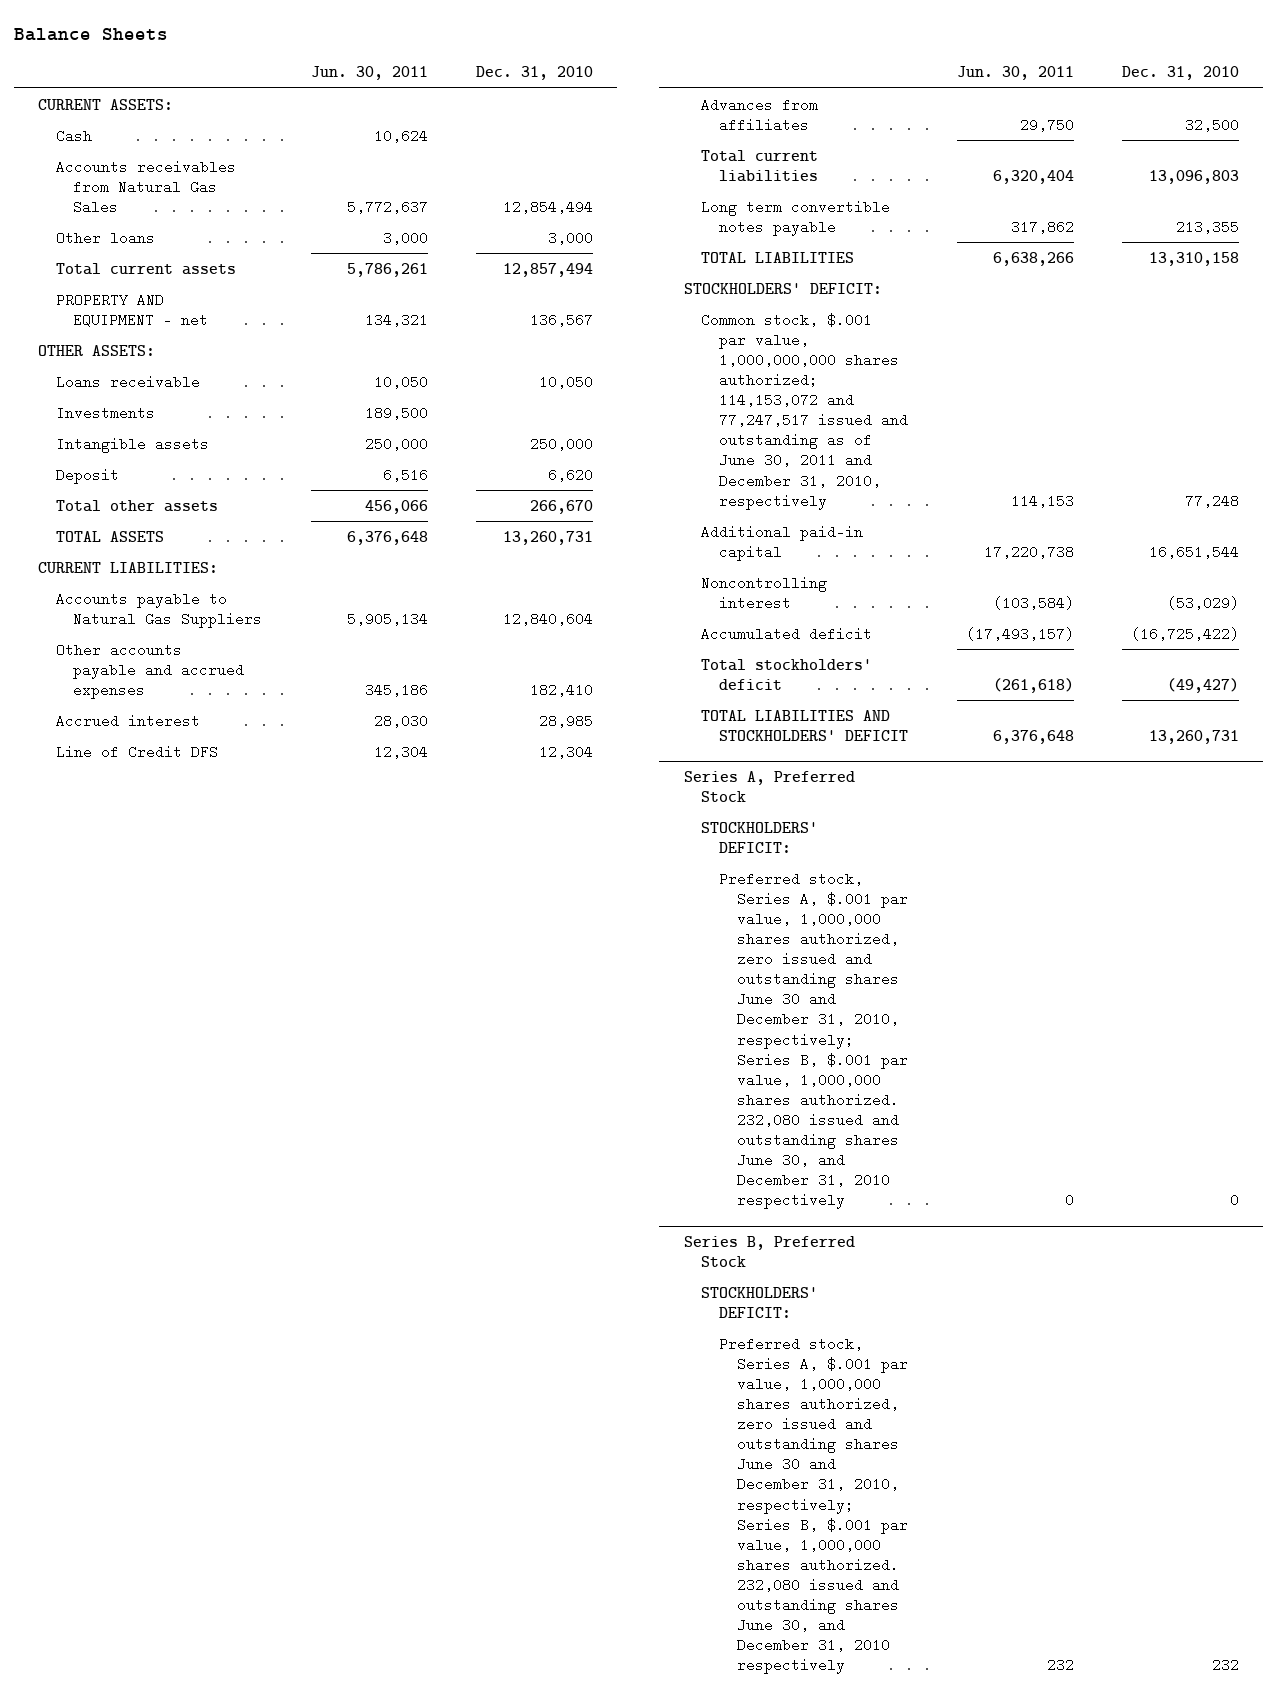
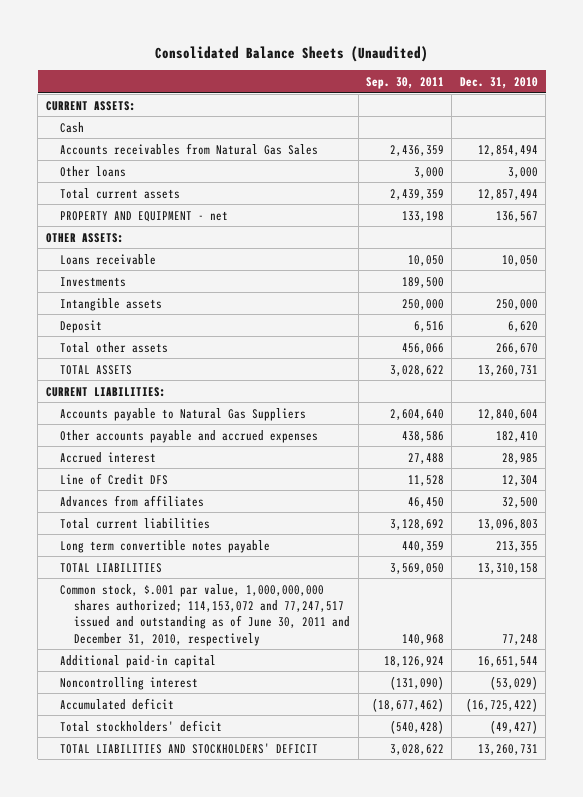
[13,27,168,41] Balance Sheets -> [154,45,428,62] Consolidated Balance Sheets (Unaudited)
[310,66,428,81] Jun. 30, 2011 -> none
none -> [366,76,445,89] Sep. 30, 2011
[683,282,882,294] STOCKHOLDERS' DEFICIT: -> none
[683,770,855,802] Series A, Preferred Stock -> none
[701,821,819,853] STOCKHOLDERS' DEFICIT: -> none
[719,871,909,1210] Preferred stock, Series A, $.001 par value, 1,000,000 shares authorized, zero issued and outstanding shares June 30 and December 31, 2010, respectively; Series B, $.001 par value, 1,000,000 shares authorized. 232,080 issued and outstanding shares June 30, and December 31, 2010 respectively -> none
[683,1235,855,1267] Series B, Preferred Stock -> none
[701,1286,819,1318] STOCKHOLDERS' DEFICIT: -> none
[719,1336,909,1675] Preferred stock, Series A, $.001 par value, 1,000,000 shares authorized, zero issued and outstanding shares June 30 and December 31, 2010, respectively; Series B, $.001 par value, 1,000,000 shares authorized. 232,080 issued and outstanding shares June 30, and December 31, 2010 respectively -> none

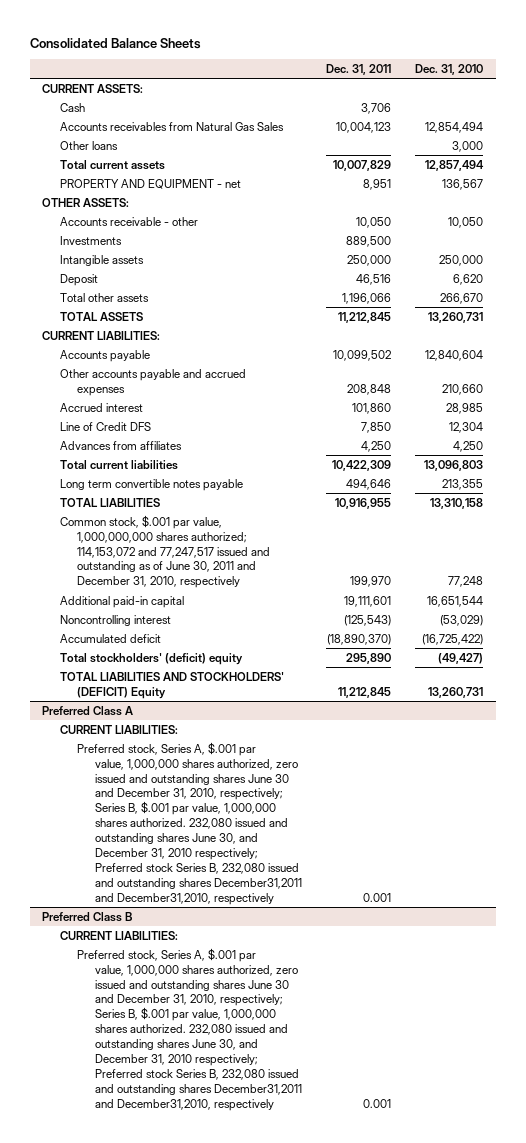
[154,45,428,62] Consolidated Balance Sheets (Unaudited) -> [29,37,201,49] Consolidated Balance Sheets
[366,76,445,89] Sep. 30, 2011 -> none
none -> [326,64,392,76] Dec. 31, 2011
[60,253,157,265] Loans receivable -> none
none -> [59,216,198,226] Accounts receivable - other
[60,407,307,421] Accounts payable to Natural Gas Suppliers -> [59,349,150,362] Accounts payable
[495,430,538,442] 182,410 -> [442,383,484,395] 210,660
[501,496,538,508] 32,500 -> [453,440,484,452] 4,250
[60,719,223,732] Total stockholders' deficit -> [59,652,243,665] Total stockholders' (deficit) equity
[60,742,319,754] TOTAL LIABILITIES AND STOCKHOLDERS' DEFICIT -> [59,671,284,699] TOTAL LIABILITIES AND STOCKHOLDERS' (DEFICIT) Equity
none -> [42,705,134,716] Preferred Class A
none -> [59,724,178,734] CURRENT LIABILITIES:
none -> [77,741,303,905] Preferred stock, Series A, $.001 par value, 1,000,000 shares authorized, zero issued and outstanding shares June 30 and December 31, 2010, respectively; Series B, $.001 par value, 1,000,000 shares authorized. 232,080 issued and outstanding shares June 30, and December 31, 2010 respectively; Preferred stock Series B, 232,080 issued and outstanding shares December31,2011 and December31,2010, respectively
none -> [42,911,134,922] Preferred Class B
none -> [59,930,178,940] CURRENT LIABILITIES:
none -> [77,947,303,1111] Preferred stock, Series A, $.001 par value, 1,000,000 shares authorized, zero issued and outstanding shares June 30 and December 31, 2010, respectively; Series B, $.001 par value, 1,000,000 shares authorized. 232,080 issued and outstanding shares June 30, and December 31, 2010 respectively; Preferred stock Series B, 232,080 issued and outstanding shares December31,2011 and December31,2010, respectively

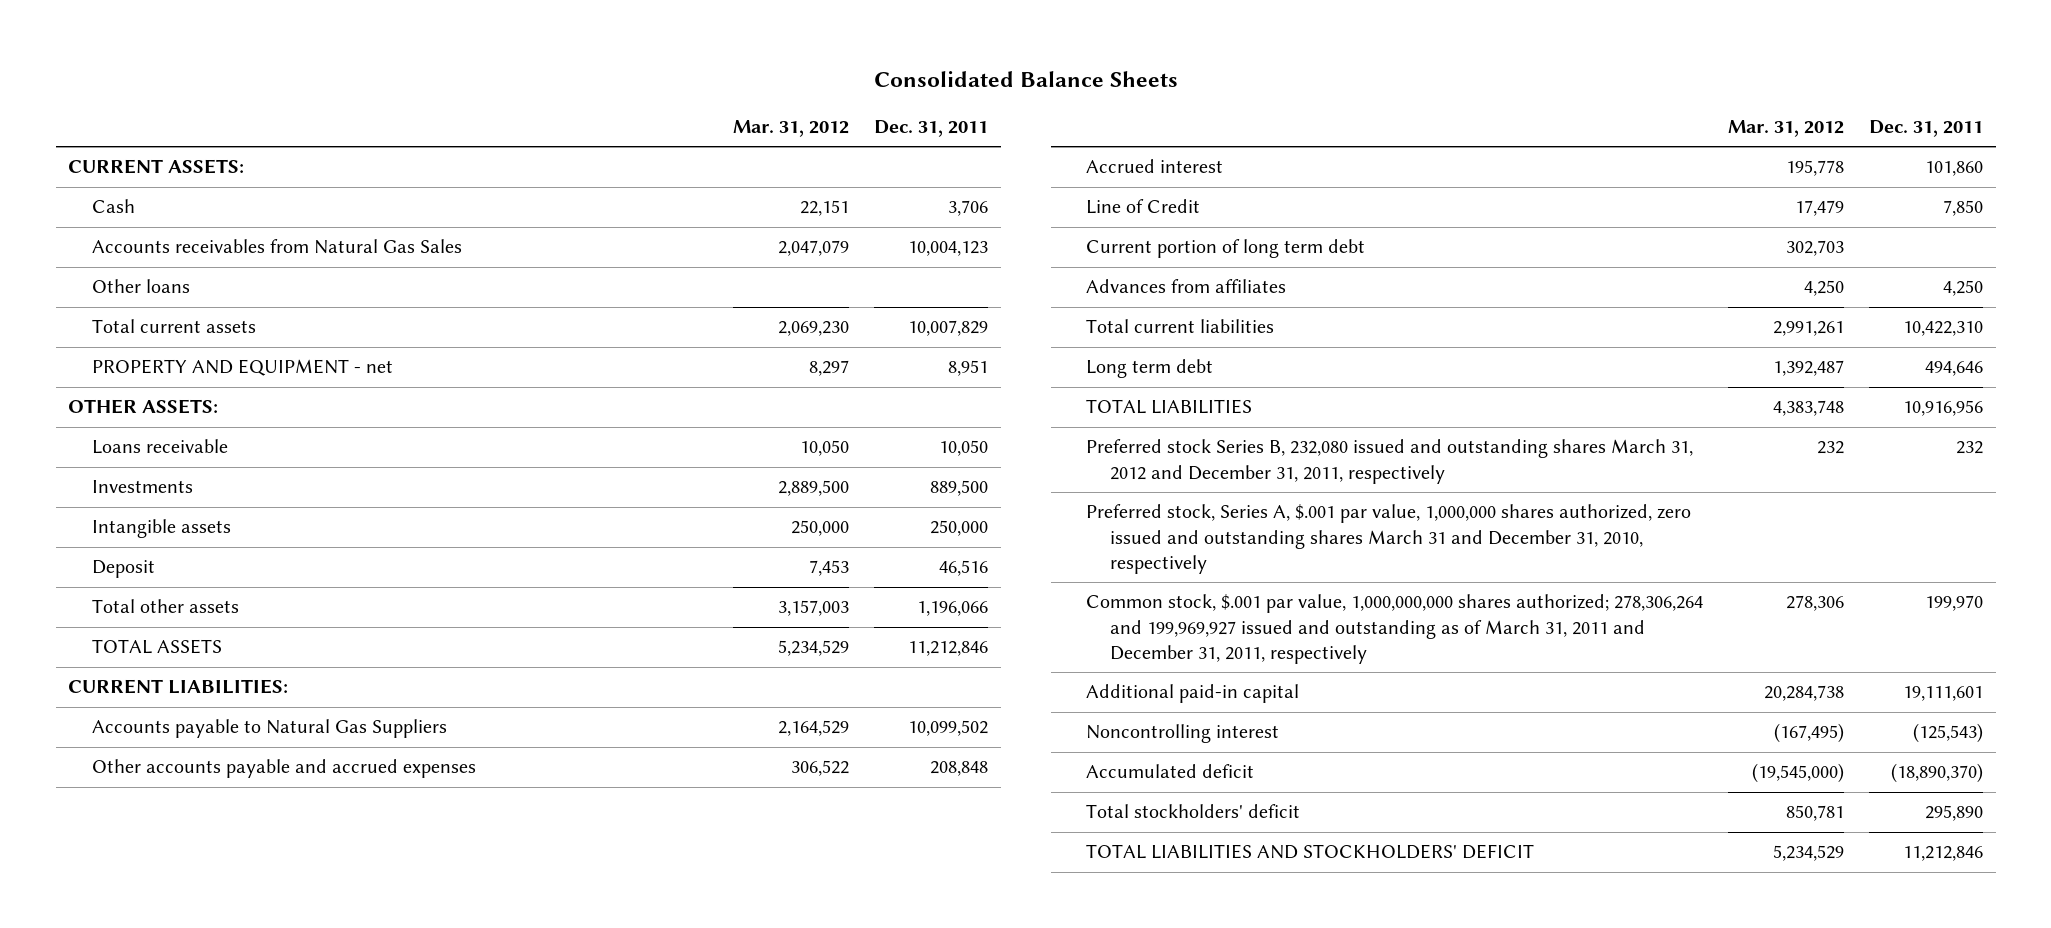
[415,64,484,76] Dec. 31, 2010 -> none
none -> [733,119,850,137] Mar. 31, 2012
[59,216,198,226] Accounts receivable - other -> none
none -> [91,439,228,455] Loans receivable
[338,311,392,323] 11,212,845 -> [908,641,989,657] 11,212,846
[59,349,150,362] Accounts payable -> [91,719,447,739] Accounts payable to Natural Gas Suppliers
[59,421,151,431] Line of Credit DFS -> [1086,199,1201,215] Line of Credit
none -> [1086,239,1366,259] Current portion of long term debt
[332,459,392,471] 10,422,309 -> [1903,321,1984,337] 10,422,310
[59,478,243,491] Long term convertible notes payable -> [1086,359,1214,379] Long term debt
[335,497,392,509] 10,916,955 -> [1903,400,1984,417] 10,916,956
none -> [1086,439,1694,484] Preferred stock Series B, 232,080 issued and outstanding shares March 31, 2012 and December 31, 2011, respectively
none -> [1086,504,1692,574] Preferred stock, Series A, $.001 par value, 1,000,000 shares authorized, zero issued and outstanding shares March 31 and December 31, 2010, respectively
[59,514,271,589] Common stock, $.001 par value, 1,000,000,000 shares authorized; 114,153,072 and 77,247,517 issued and outstanding as of June 30, 2011 and December 31, 2010, respectively -> [1086,594,1704,664] Common stock, $.001 par value, 1,000,000,000 shares authorized; 278,306,264 and 199,969,927 issued and outstanding as of March 31, 2011 and December 31, 2011, respectively
[42,705,134,716] Preferred Class A -> none
[59,724,178,734] CURRENT LIABILITIES: -> none
[77,741,303,905] Preferred stock, Series A, $.001 par value, 1,000,000 shares authorized, zero issued and outstanding shares June 30 and December 31, 2010, respectively; Series B, $.001 par value, 1,000,000 shares authorized. 232,080 issued and outstanding shares June 30, and December 31, 2010 respectively; Preferred stock Series B, 232,080 issued and outstanding shares December31,2011 and December31,2010, respectively -> none
[42,911,134,922] Preferred Class B -> none
[59,930,178,940] CURRENT LIABILITIES: -> none
[77,947,303,1111] Preferred stock, Series A, $.001 par value, 1,000,000 shares authorized, zero issued and outstanding shares June 30 and December 31, 2010, respectively; Series B, $.001 par value, 1,000,000 shares authorized. 232,080 issued and outstanding shares June 30, and December 31, 2010 respectively; Preferred stock Series B, 232,080 issued and outstanding shares December31,2011 and December31,2010, respectively -> none
[59,652,243,665] Total stockholders' (deficit) equity -> [1086,804,1301,819] Total stockholders' deficit
[59,671,284,699] TOTAL LIABILITIES AND STOCKHOLDERS' (DEFICIT) Equity -> [1086,844,1535,860] TOTAL LIABILITIES AND STOCKHOLDERS' DEFICIT
[338,686,392,698] 11,212,845 -> [1903,846,1984,862] 11,212,846

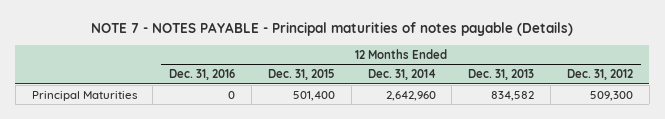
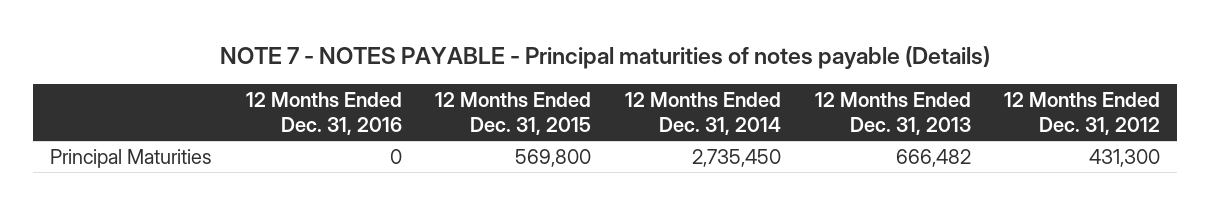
[292,90,335,101] 501,400 -> [515,148,592,167] 569,800
[385,90,436,101] 2,642,960 -> [691,148,781,167] 2,735,450
[491,90,535,101] 834,582 -> [895,148,971,167] 666,482
[589,90,633,101] 509,300 -> [1089,148,1161,167] 431,300

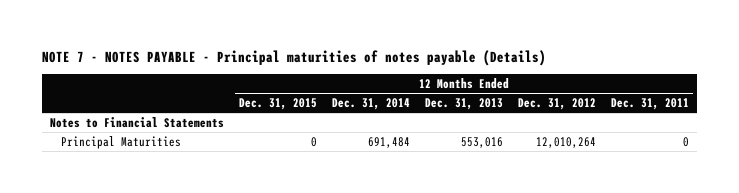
[245,91,402,135] 12 Months Ended Dec. 31, 2016 -> none
none -> [611,98,690,111] Dec. 31, 2011
none -> [49,116,224,128] Notes to Financial Statements
[515,148,592,167] 569,800 -> [310,136,317,147] 0
[691,148,781,167] 2,735,450 -> [368,136,411,148] 691,484
[895,148,971,167] 666,482 -> [461,136,504,148] 553,016
[1089,148,1161,167] 431,300 -> [536,136,597,148] 12,010,264

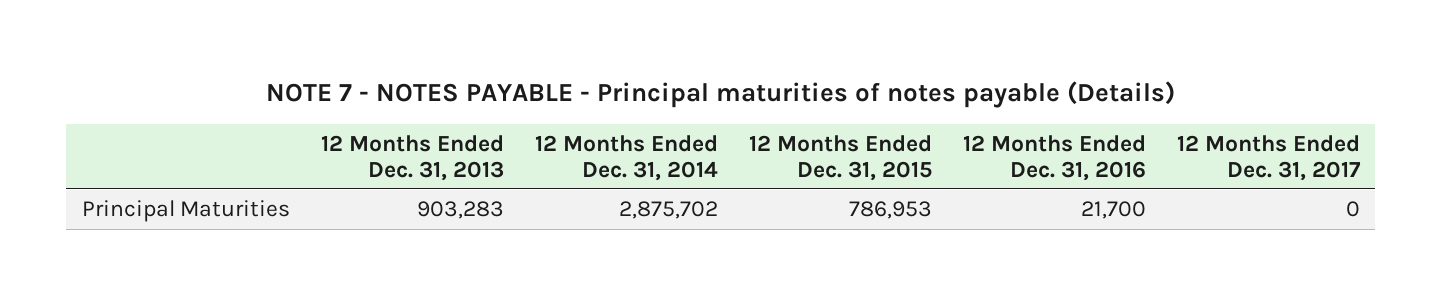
[518,98,597,111] Dec. 31, 2012 -> none
[611,98,690,111] Dec. 31, 2011 -> none
none -> [962,134,1146,181] 12 Months Ended Dec. 31, 2016
none -> [1176,134,1361,181] 12 Months Ended Dec. 31, 2017
[49,116,224,128] Notes to Financial Statements -> none
[310,136,317,147] 0 -> [848,201,932,220] 786,953
[368,136,411,148] 691,484 -> [618,201,718,220] 2,875,702
[461,136,504,148] 553,016 -> [416,201,504,220] 903,283

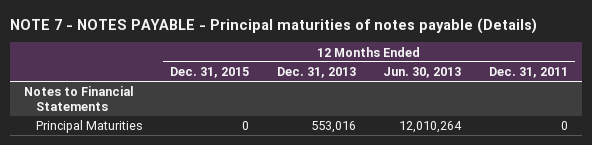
[534,134,718,181] 12 Months Ended Dec. 31, 2014 -> none
[962,134,1146,181] 12 Months Ended Dec. 31, 2016 -> none
[1176,134,1361,181] 12 Months Ended Dec. 31, 2017 -> none
none -> [383,67,462,79] Jun. 30, 2013
none -> [488,67,568,79] Dec. 31, 2011
none -> [24,86,135,112] Notes to Financial Statements
[416,201,504,220] 903,283 -> [310,121,356,134] 553,016
[848,201,932,220] 786,953 -> [242,121,250,131] 0

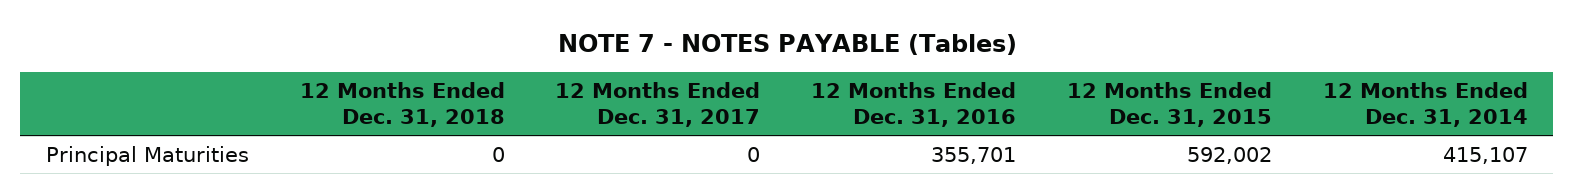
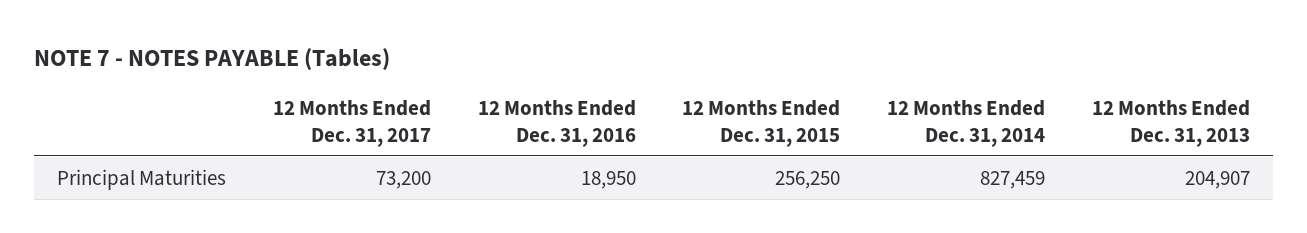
[299,82,505,127] 12 Months Ended Dec. 31, 2018 -> none
none -> [1091,99,1250,147] 12 Months Ended Dec. 31, 2013
[747,147,761,163] 0 -> [375,170,431,189] 73,200
[931,147,1017,165] 355,701 -> [580,170,636,189] 18,950
[1186,147,1272,165] 592,002 -> [775,170,841,189] 256,250
[1442,147,1528,165] 415,107 -> [980,170,1046,189] 827,459

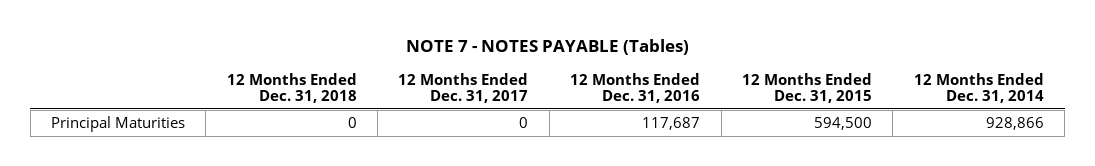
[1091,99,1250,147] 12 Months Ended Dec. 31, 2013 -> none
none -> [226,72,357,104] 12 Months Ended Dec. 31, 2018
[375,170,431,189] 73,200 -> [519,116,529,128] 0
[580,170,636,189] 18,950 -> [642,116,701,130] 117,687
[775,170,841,189] 256,250 -> [813,116,872,130] 594,500
[980,170,1046,189] 827,459 -> [985,116,1044,130] 928,866

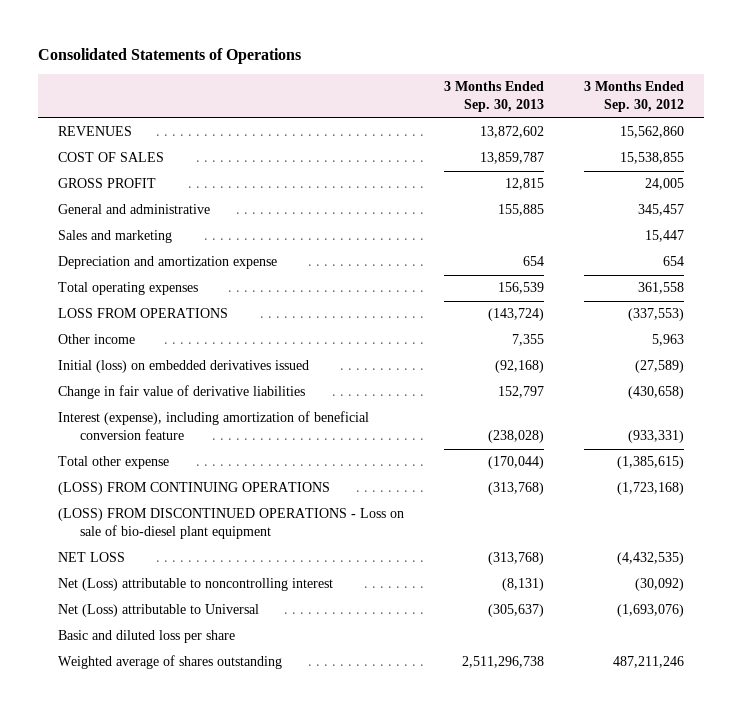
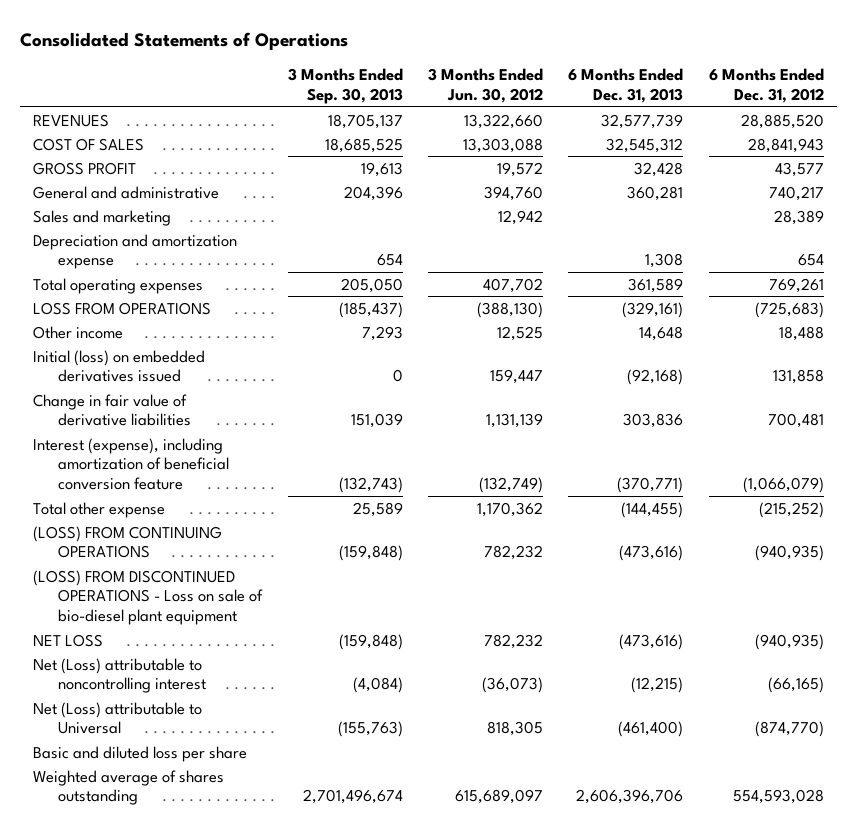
[583,81,684,113] 3 Months Ended Sep. 30, 2012 -> none
none -> [427,68,543,104] 3 Months Ended Jun. 30, 2012
none -> [568,68,684,104] 6 Months Ended Dec. 31, 2013
none -> [708,68,824,104] 6 Months Ended Dec. 31, 2012
[479,126,544,139] 13,872,602 -> [327,113,403,129] 18,705,137
[479,152,544,165] 13,859,787 -> [324,137,403,153] 18,685,525
[504,178,544,191] 12,815 -> [360,161,403,177] 19,613
[497,204,544,217] 155,885 -> [343,185,403,201] 204,396
[497,282,544,295] 156,539 -> [340,277,403,293] 205,050
[487,308,544,322] (143,724) -> [338,301,403,318] (185,437)
[511,334,544,347] 7,355 -> [361,325,403,341] 7,293
[494,360,544,374] (92,168) -> [392,369,403,383] 0
[497,386,544,399] 152,797 -> [350,413,403,429] 151,039
[487,430,544,444] (238,028) -> [338,477,403,494] (132,743)
[487,456,544,470] (170,044) -> [352,501,403,517] 25,589
[487,482,544,496] (313,768) -> [338,545,403,562] (159,848)
[487,552,544,566] (313,768) -> [338,633,403,650] (159,848)
[501,578,544,592] (8,131) -> [352,677,403,694] (4,084)
[487,604,544,618] (305,637) -> [337,721,403,738] (155,763)
[461,656,544,669] 2,511,296,738 -> [302,789,403,805] 2,701,496,674

